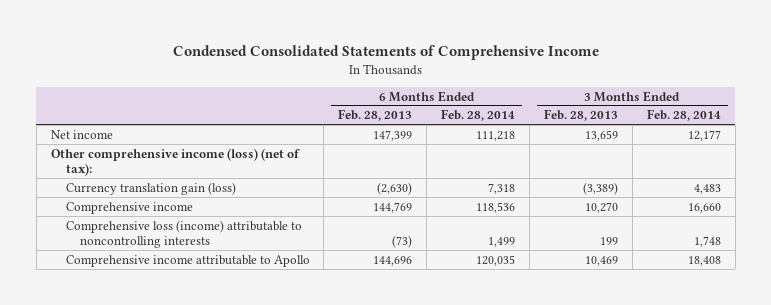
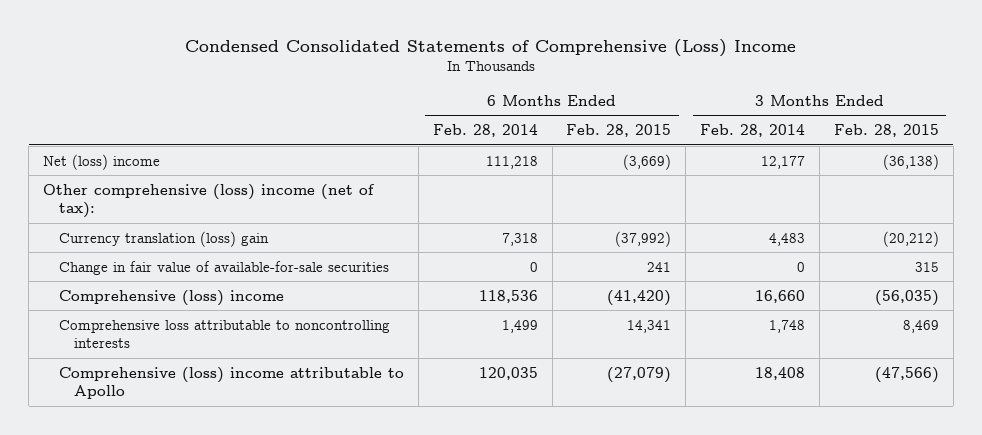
[172,45,599,61] Condensed Consolidated Statements of Comprehensive Income -> [185,38,797,57] Condensed Consolidated Statements of Comprehensive (Loss) Income
[338,109,413,122] Feb. 28, 2013 -> none
[544,109,619,122] Feb. 28, 2013 -> none
none -> [566,124,672,138] Feb. 28, 2015
none -> [834,124,940,138] Feb. 28, 2015
[50,129,113,139] Net income -> [43,153,161,170] Net (loss) income
[50,147,300,176] Other comprehensive income (loss) (net of tax): -> [43,183,376,219] Other comprehensive (loss) income (net of tax):
[65,181,236,195] Currency translation gain (loss) -> [58,230,269,247] Currency translation (loss) gain
none -> [58,260,389,275] Change in fair value of available-for-sale securities
[65,201,193,214] Comprehensive income -> [58,289,284,306] Comprehensive (loss) income
[65,219,302,248] Comprehensive loss (income) attributable to noncontrolling interests -> [58,319,390,349] Comprehensive loss attributable to noncontrolling interests
[65,254,310,267] Comprehensive income attributable to Apollo -> [58,366,404,400] Comprehensive (loss) income attributable to Apollo

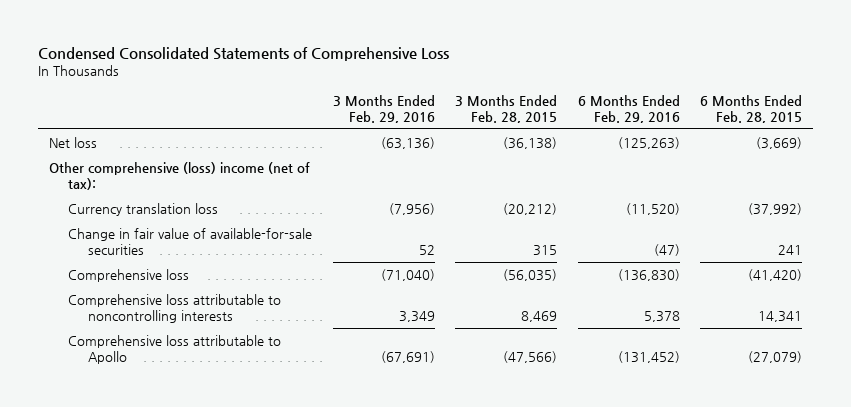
[185,38,797,57] Condensed Consolidated Statements of Comprehensive (Loss) Income -> [38,47,450,62] Condensed Consolidated Statements of Comprehensive Loss
[432,124,538,138] Feb. 28, 2014 -> none
[700,124,806,138] Feb. 28, 2014 -> none
none -> [332,94,435,123] 3 Months Ended Feb. 29, 2016
none -> [577,94,680,123] 6 Months Ended Feb. 29, 2016
[43,153,161,170] Net (loss) income -> [48,136,97,148] Net loss
[58,230,269,247] Currency translation (loss) gain -> [68,202,219,216] Currency translation loss
[58,289,284,306] Comprehensive (loss) income -> [68,268,190,282] Comprehensive loss
[58,366,404,400] Comprehensive (loss) income attributable to Apollo -> [68,334,282,364] Comprehensive loss attributable to Apollo

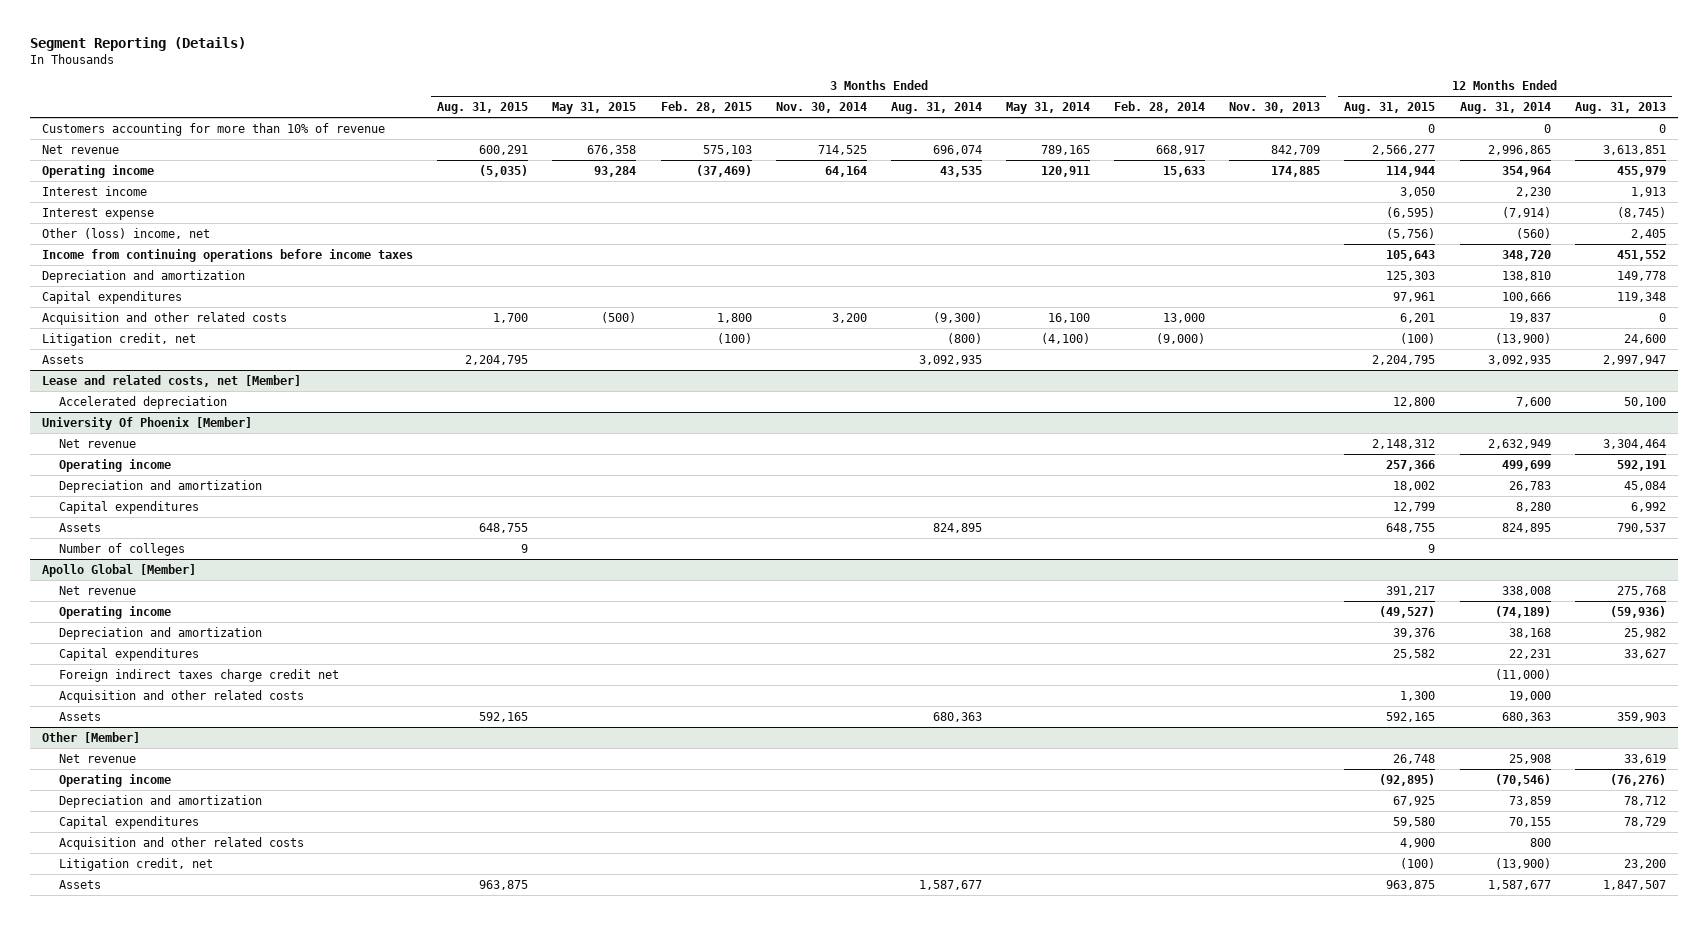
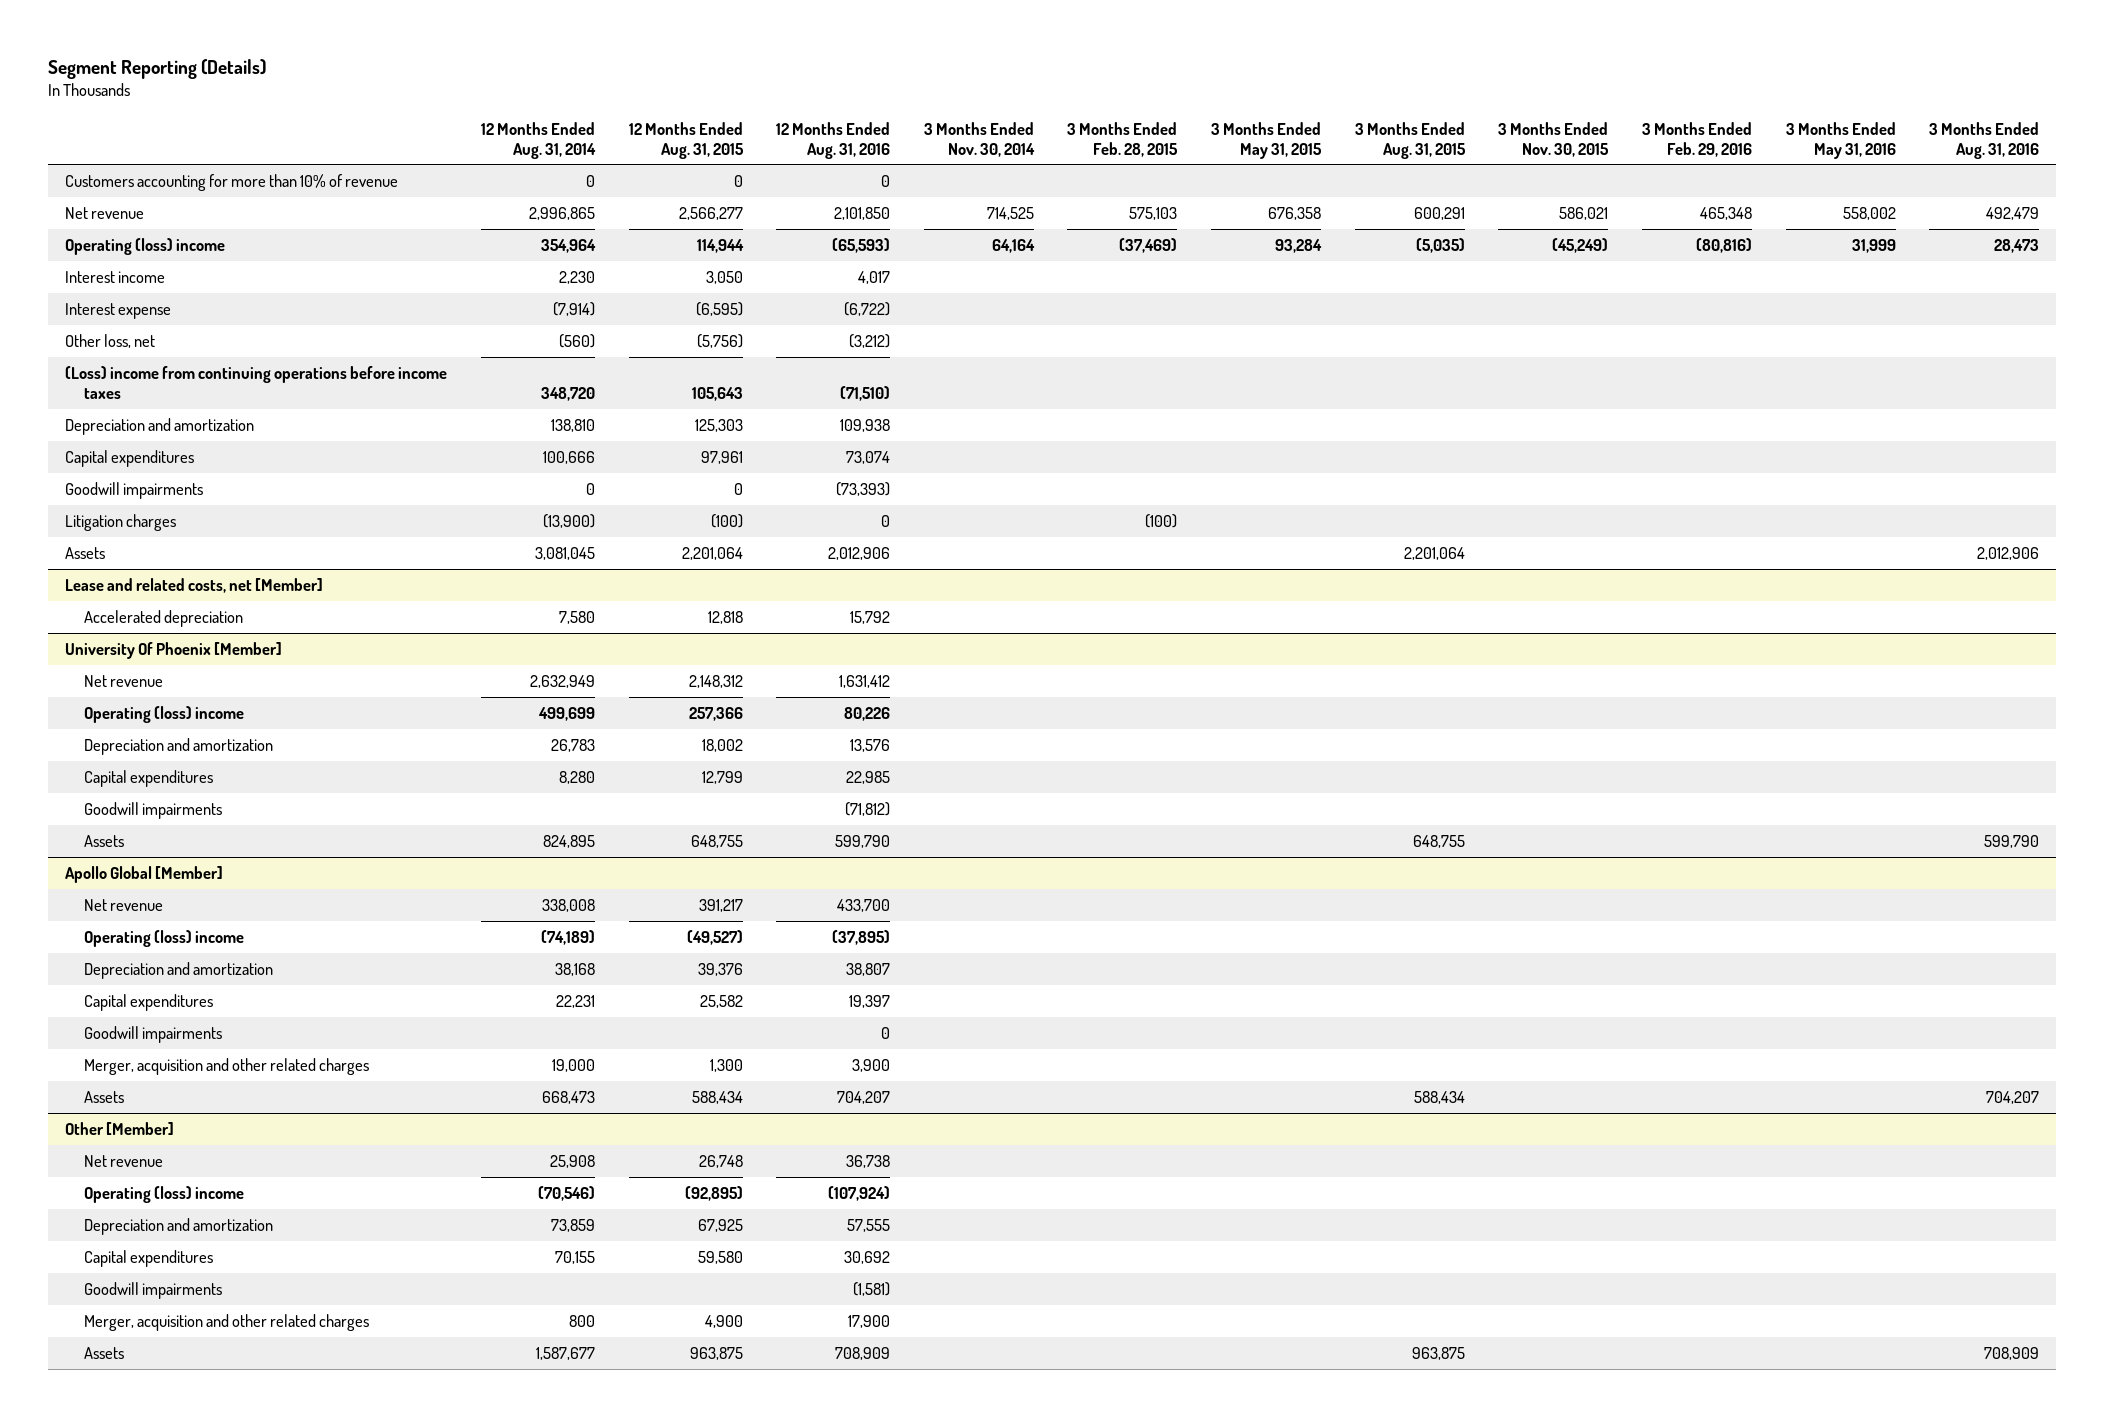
[890,101,982,114] Aug. 31, 2014 -> none
[1005,101,1090,114] May 31, 2014 -> none
[1114,100,1206,113] Feb. 28, 2014 -> none
[1229,101,1321,113] Nov. 30, 2013 -> none
[1574,101,1666,114] Aug. 31, 2013 -> none
none -> [776,121,891,159] 12 Months Ended Aug. 31, 2016
none -> [1498,121,1610,157] 3 Months Ended Nov. 30, 2015
none -> [1641,121,1752,157] 3 Months Ended Feb. 29, 2016
none -> [1785,121,1896,159] 3 Months Ended May 31, 2016
none -> [1929,121,2040,159] 3 Months Ended Aug. 31, 2016
[42,164,155,178] Operating income -> [65,237,226,255] Operating (loss) income
[42,227,211,239] Other (loss) income, net -> [65,333,156,348] Other loss, net
[42,248,414,262] Income from continuing operations before income taxes -> [65,365,448,399] (Loss) income from continuing operations before income taxes
[42,311,288,325] Acquisition and other related costs -> none
none -> [65,481,204,499] Goodwill impairments
[42,332,197,346] Litigation credit, net -> [65,513,177,531] Litigation charges
[465,354,529,365] 2,204,795 -> [1403,546,1465,560] 2,201,064
[1372,354,1436,365] 2,204,795 -> [681,546,743,560] 2,201,064
[1487,354,1551,365] 3,092,935 -> [534,546,595,560] 3,081,045
[1393,396,1436,407] 12,800 -> [707,610,743,624] 12,818
[1515,396,1551,407] 7,600 -> [558,610,595,624] 7,580
[58,458,171,472] Operating income -> [84,705,245,723] Operating (loss) income
none -> [84,801,223,819] Goodwill impairments
[58,542,185,556] Number of colleges -> none
[58,605,171,619] Operating income -> [84,929,245,947] Operating (loss) income
[58,668,339,682] Foreign indirect taxes charge credit net -> none
none -> [84,1025,223,1043] Goodwill impairments
[58,689,304,703] Acquisition and other related costs -> [84,1057,370,1075] Merger, acquisition and other related charges
[479,711,529,722] 592,165 -> [1413,1090,1465,1104] 588,434
[1386,711,1436,722] 592,165 -> [691,1090,743,1104] 588,434
[1501,711,1551,722] 680,363 -> [541,1090,595,1104] 668,473
[58,773,171,787] Operating income -> [84,1185,245,1203] Operating (loss) income
[58,857,213,871] Litigation credit, net -> none
none -> [84,1281,223,1299] Goodwill impairments
[58,836,304,850] Acquisition and other related costs -> [84,1313,370,1331] Merger, acquisition and other related charges

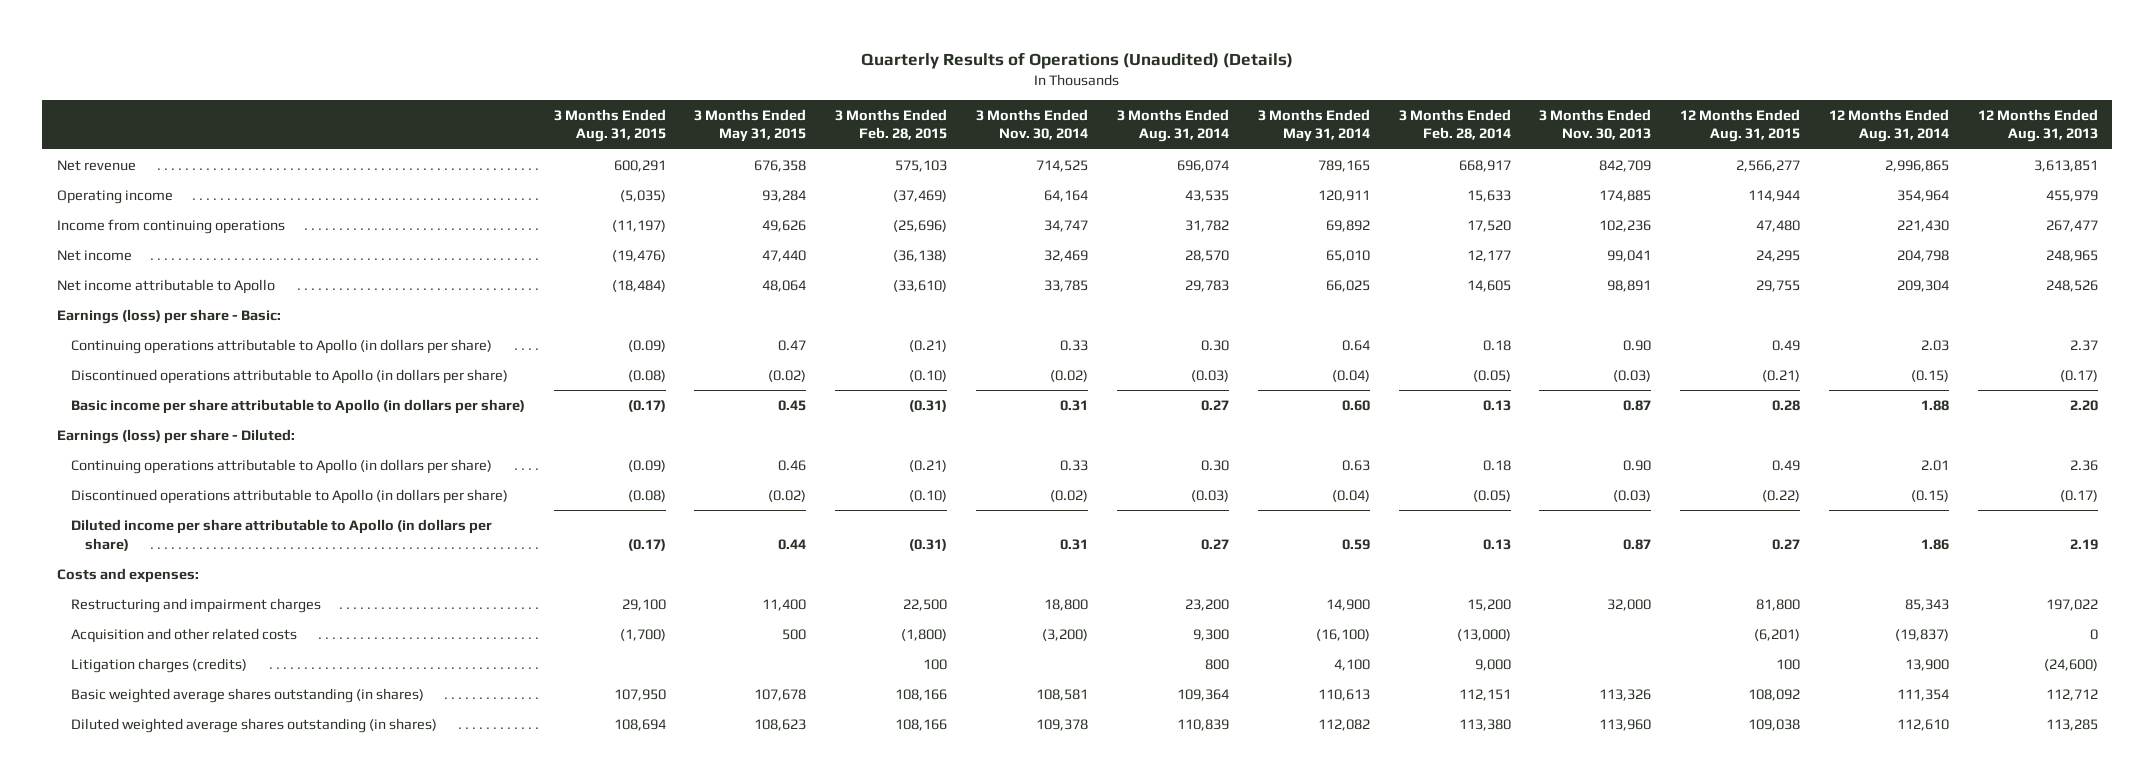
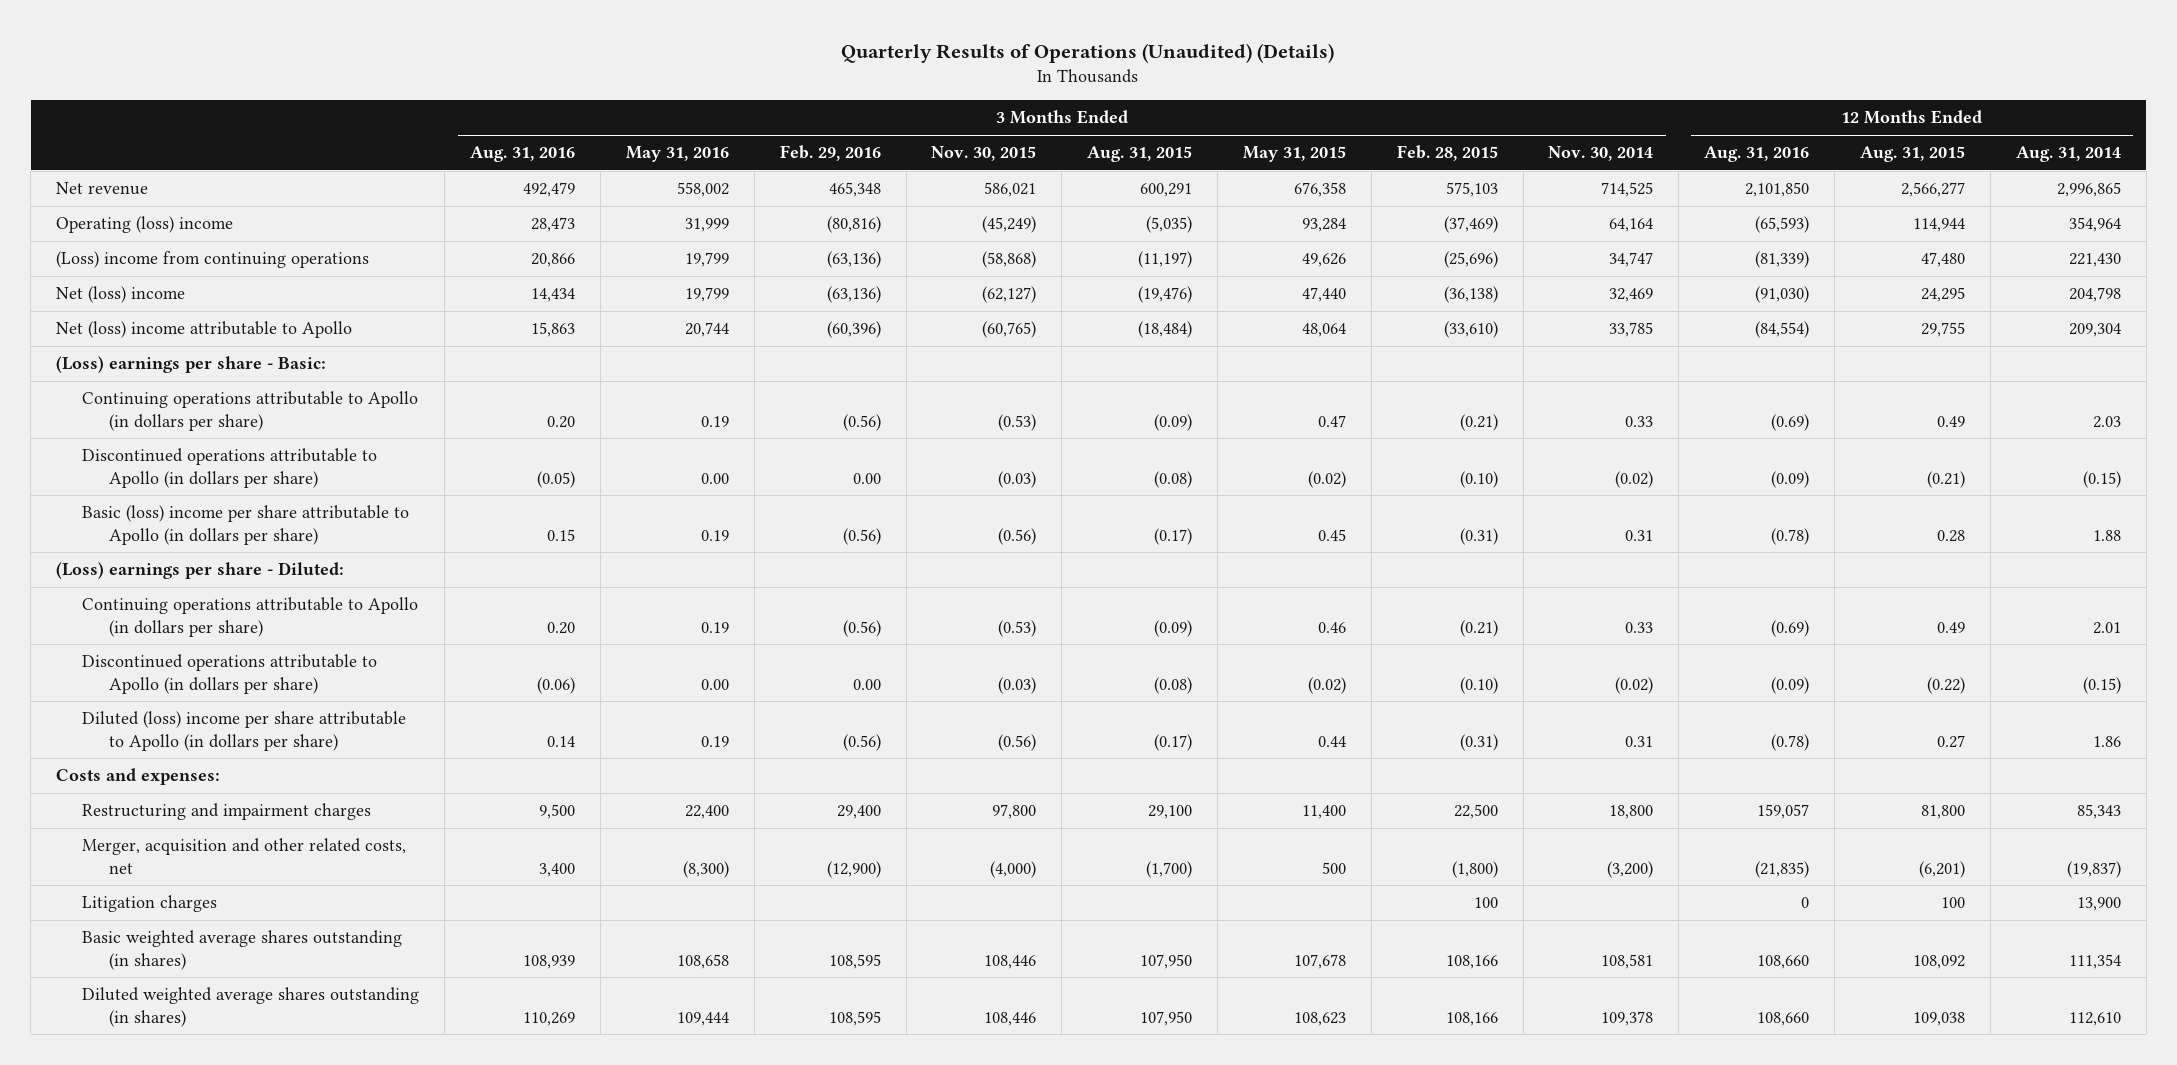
[1116,108,1229,143] 3 Months Ended Aug. 31, 2014 -> none
[1257,108,1370,143] 3 Months Ended May 31, 2014 -> none
[1398,108,1511,141] 3 Months Ended Feb. 28, 2014 -> none
[1539,108,1652,141] 3 Months Ended Nov. 30, 2013 -> none
[1977,108,2098,143] 12 Months Ended Aug. 31, 2013 -> none
none -> [470,146,576,163] Aug. 31, 2016
none -> [625,146,729,163] May 31, 2016
none -> [779,145,881,162] Feb. 29, 2016
none -> [931,146,1037,162] Nov. 30, 2015
none -> [1704,146,1810,163] Aug. 31, 2016
[56,189,173,204] Operating income -> [56,216,234,234] Operating (loss) income
[56,218,285,234] Income from continuing operations -> [56,251,370,269] (Loss) income from continuing operations
[56,249,132,261] Net income -> [56,286,186,304] Net (loss) income
[56,278,275,294] Net income attributable to Apollo -> [56,321,353,339] Net (loss) income attributable to Apollo
[56,308,281,324] Earnings (loss) per share - Basic: -> [56,356,327,374] (Loss) earnings per share - Basic:
[70,398,525,414] Basic income per share attributable to Apollo (in dollars per share) -> [82,505,410,545] Basic (loss) income per share attributable to Apollo (in dollars per share)
[56,428,295,444] Earnings (loss) per share - Diluted: -> [56,562,345,580] (Loss) earnings per share - Diluted:
[70,518,492,551] Diluted income per share attributable to Apollo (in dollars per share) -> [82,711,407,751] Diluted (loss) income per share attributable to Apollo (in dollars per share)
[70,627,297,643] Acquisition and other related costs -> [82,838,407,874] Merger, acquisition and other related costs, net
[70,657,247,673] Litigation charges (credits) -> [82,895,218,913] Litigation charges
[613,718,666,731] 108,694 -> [1140,1010,1193,1026] 107,950

